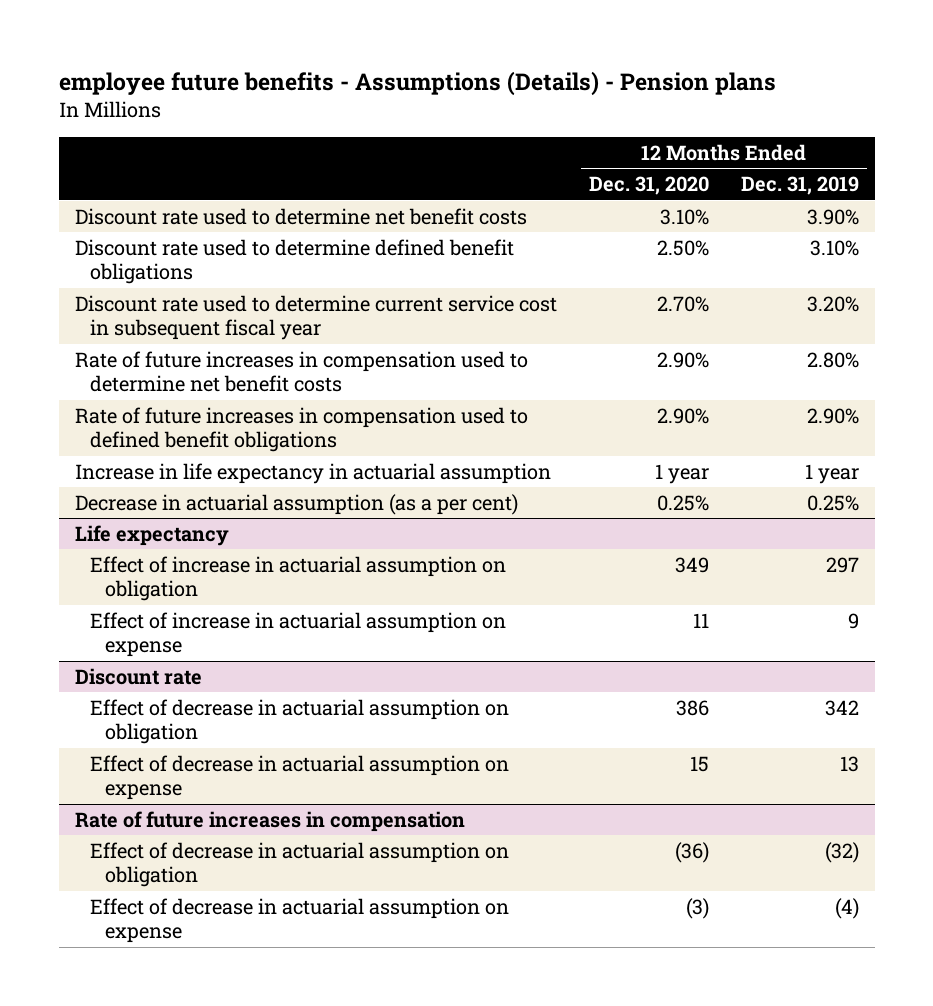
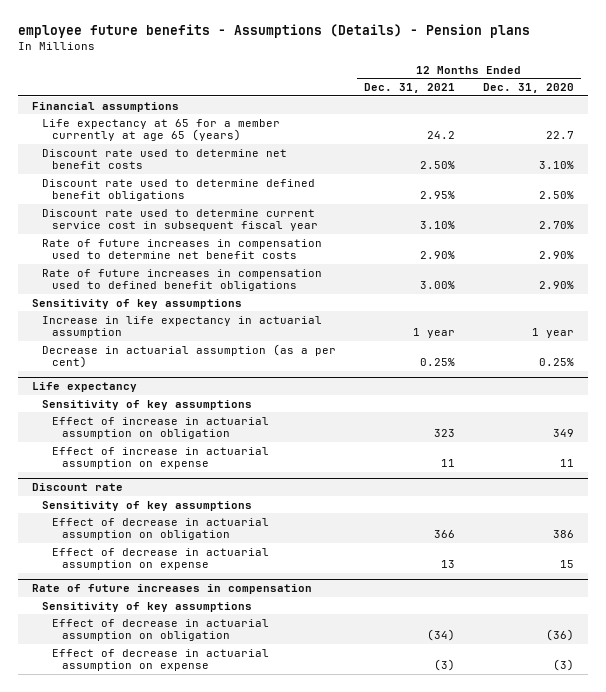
[740,176,859,196] Dec. 31, 2019 -> none
none -> [364,83,456,94] Dec. 31, 2021
none -> [32,101,180,112] Financial assumptions
none -> [42,118,281,142] Life expectancy at 65 for a member currently at age 65 (years)
none -> [32,298,243,309] Sensitivity of key assumptions
none -> [42,399,253,410] Sensitivity of key assumptions
none -> [42,500,253,511] Sensitivity of key assumptions
none -> [42,601,253,612] Sensitivity of key assumptions

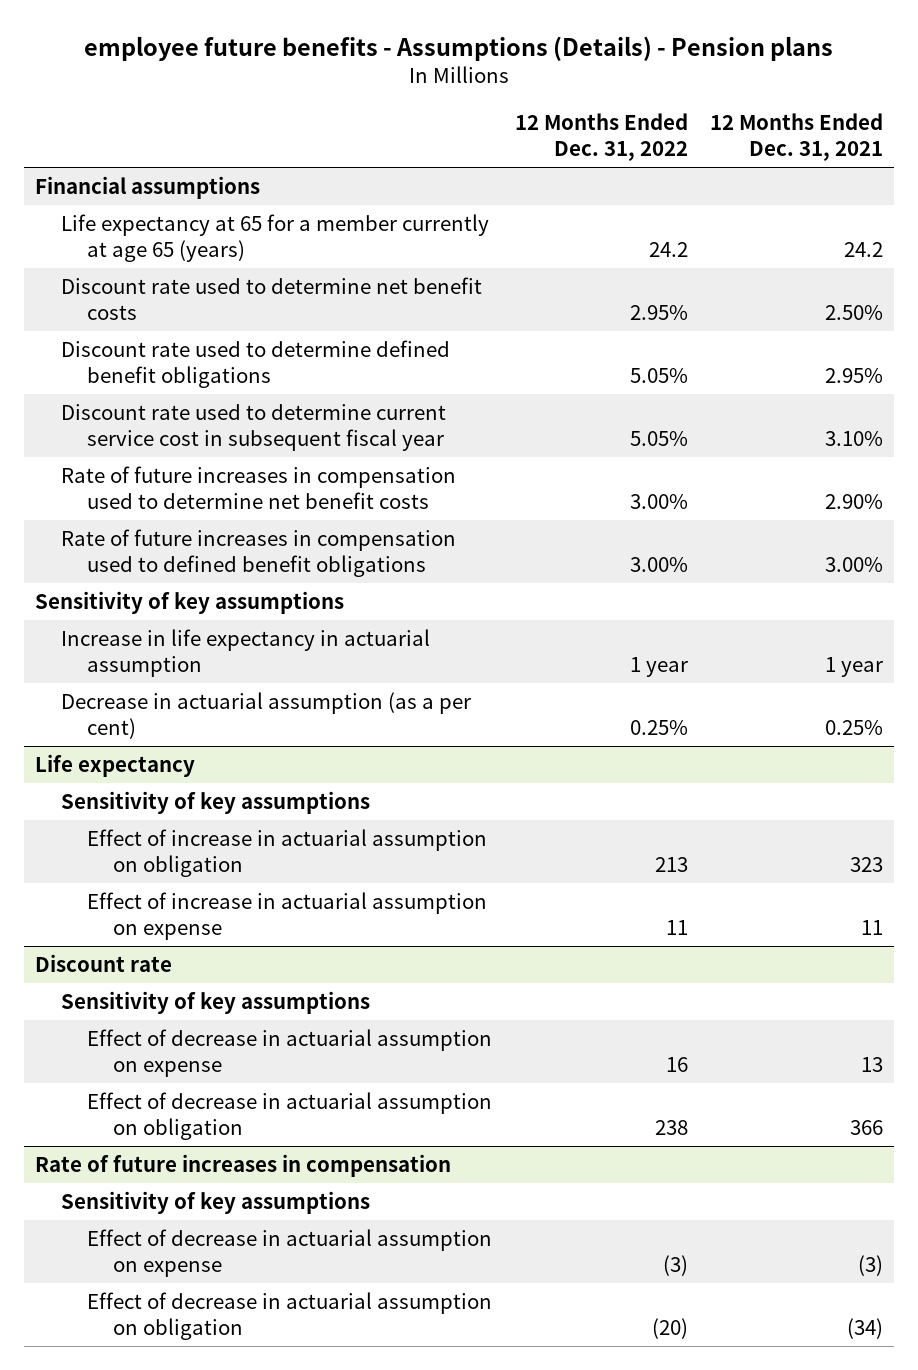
[483,83,575,94] Dec. 31, 2020 -> none
none -> [514,112,688,162] 12 Months Ended Dec. 31, 2022
[51,517,269,541] Effect of decrease in actuarial assumption on obligation -> [87,1091,493,1141] Effect of decrease in actuarial assumption on obligation
[51,618,269,642] Effect of decrease in actuarial assumption on obligation -> [87,1291,493,1341] Effect of decrease in actuarial assumption on obligation

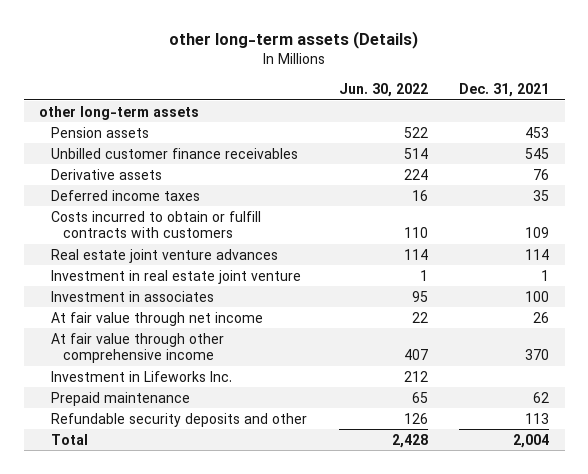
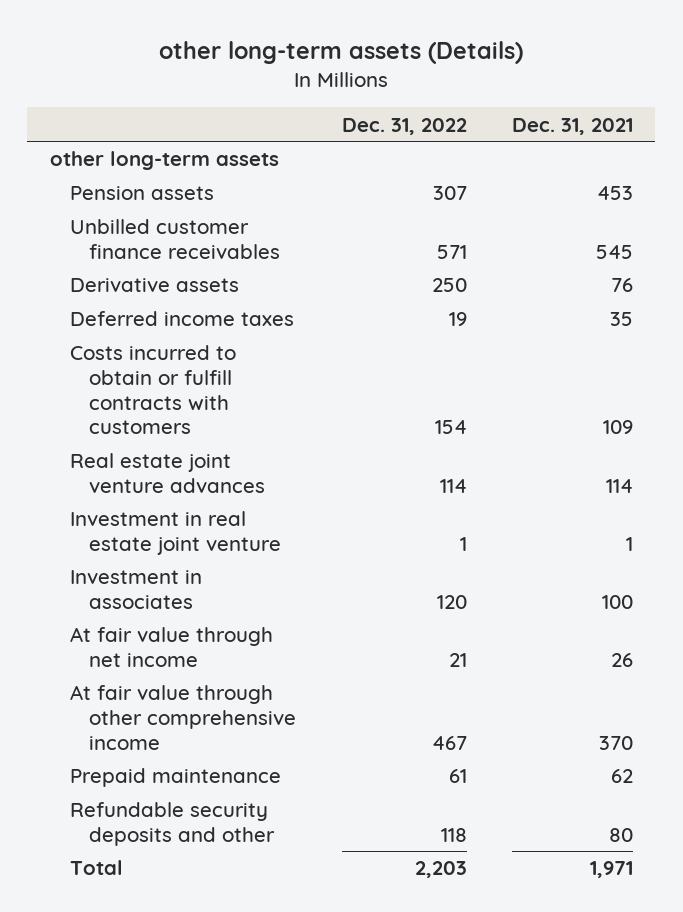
[338,82,428,97] Jun. 30, 2022 -> none
none -> [341,117,467,135] Dec. 31, 2022
[51,370,233,382] Investment in Lifeworks Inc. -> none
[524,412,549,424] 113 -> [608,827,633,842] 80
[512,433,549,448] 2,004 -> [589,861,633,879] 1,971

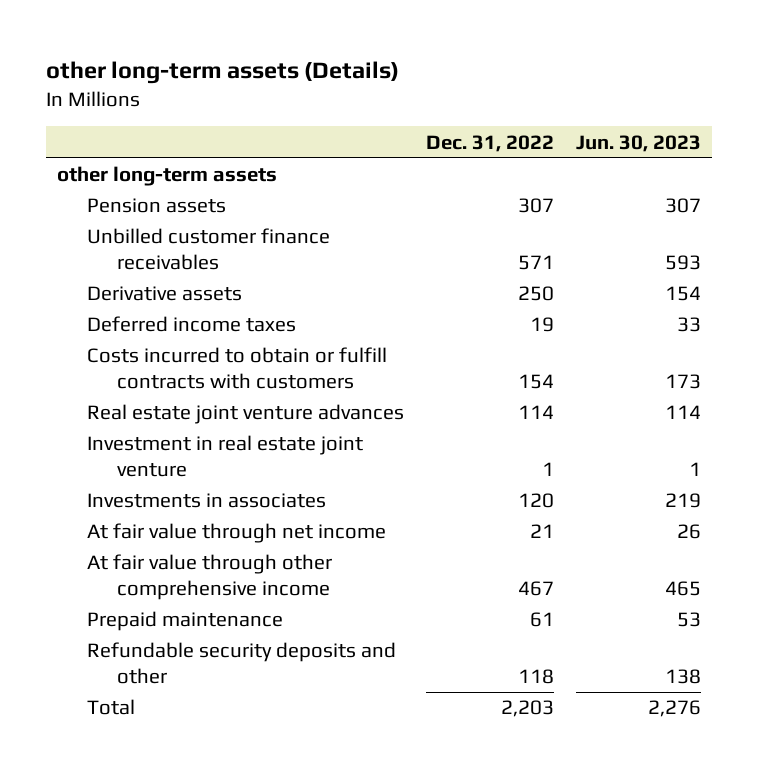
[511,117,633,135] Dec. 31, 2021 -> none
none -> [575,134,701,152] Jun. 30, 2023
[69,570,202,609] Investment in associates -> [87,493,327,509] Investments in associates

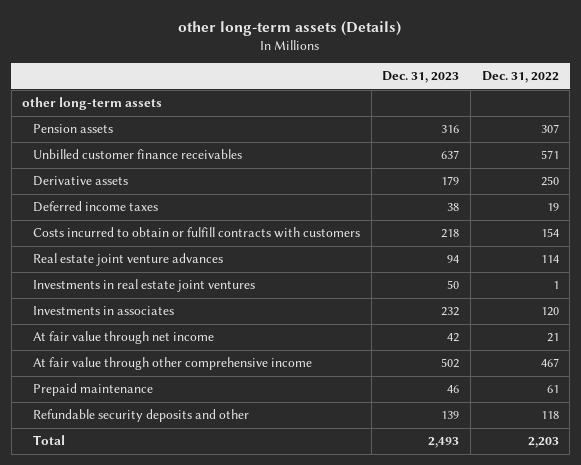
[575,134,701,152] Jun. 30, 2023 -> none
none -> [382,71,460,84] Dec. 31, 2023
[87,435,364,477] Investment in real estate joint venture -> [33,279,256,293] Investments in real estate joint ventures

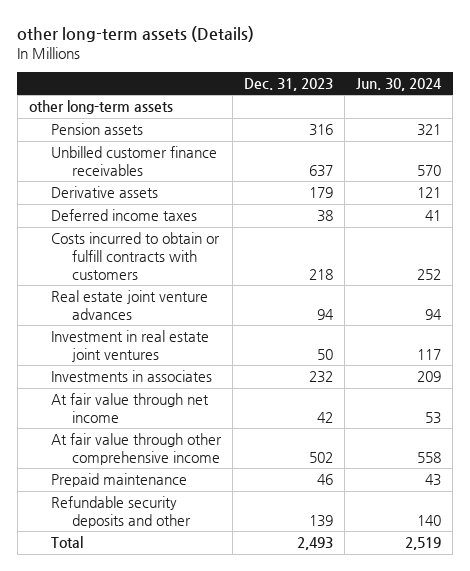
[481,71,559,84] Dec. 31, 2022 -> none
none -> [356,78,443,92] Jun. 30, 2024
[33,279,256,293] Investments in real estate joint ventures -> [50,330,209,363] Investment in real estate joint ventures

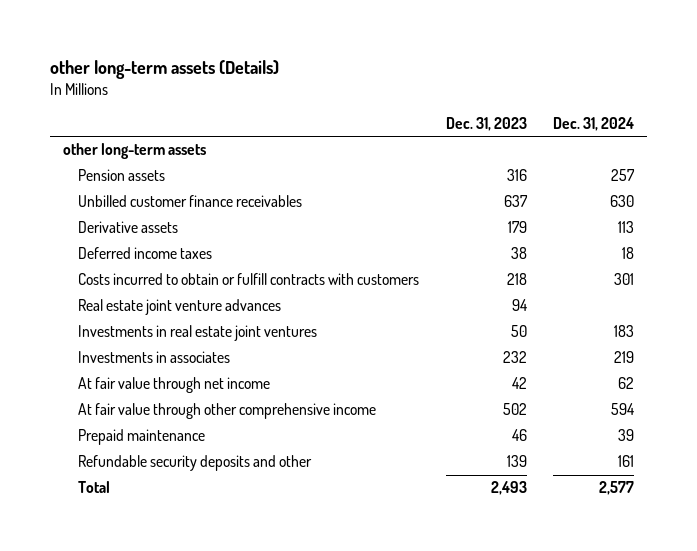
[356,78,443,92] Jun. 30, 2024 -> none
none -> [552,117,634,132] Dec. 31, 2024
[50,330,209,363] Investment in real estate joint ventures -> [78,325,318,342] Investments in real estate joint ventures

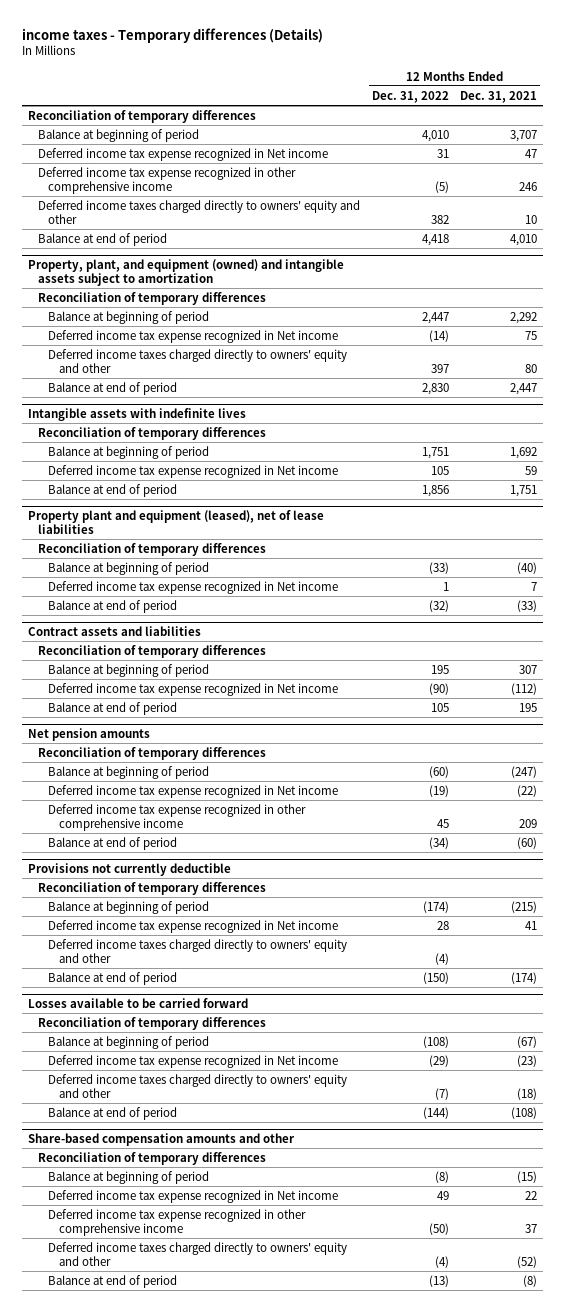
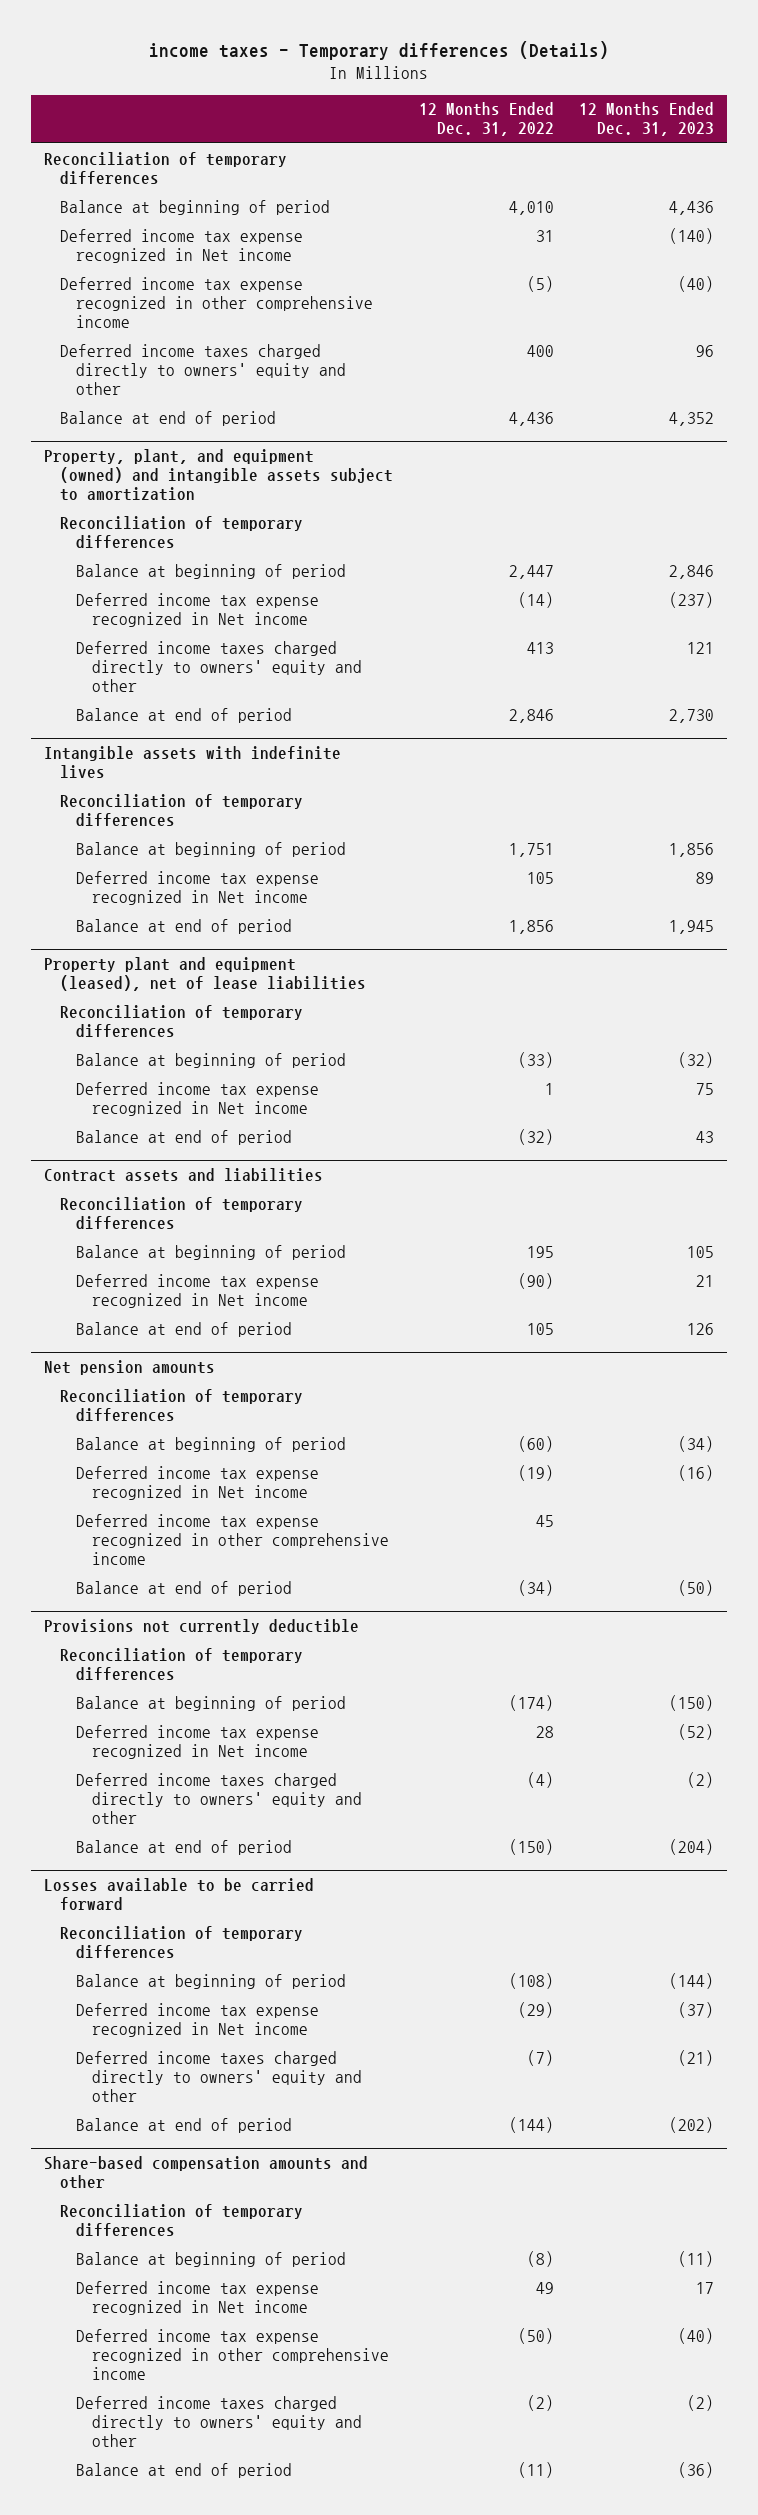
[460,90,538,103] Dec. 31, 2021 -> none
none -> [579,102,715,137] 12 Months Ended Dec. 31, 2023
[430,214,449,224] 382 -> [526,344,554,357] 400
[421,233,449,246] 4,418 -> [508,411,554,426] 4,436
[430,363,449,373] 397 -> [526,641,554,654] 413
[421,382,449,395] 2,830 -> [508,708,554,723] 2,846
[434,1255,449,1268] (4) -> [526,2394,554,2411] (2)
[428,1274,449,1287] (13) -> [517,2461,554,2478] (11)

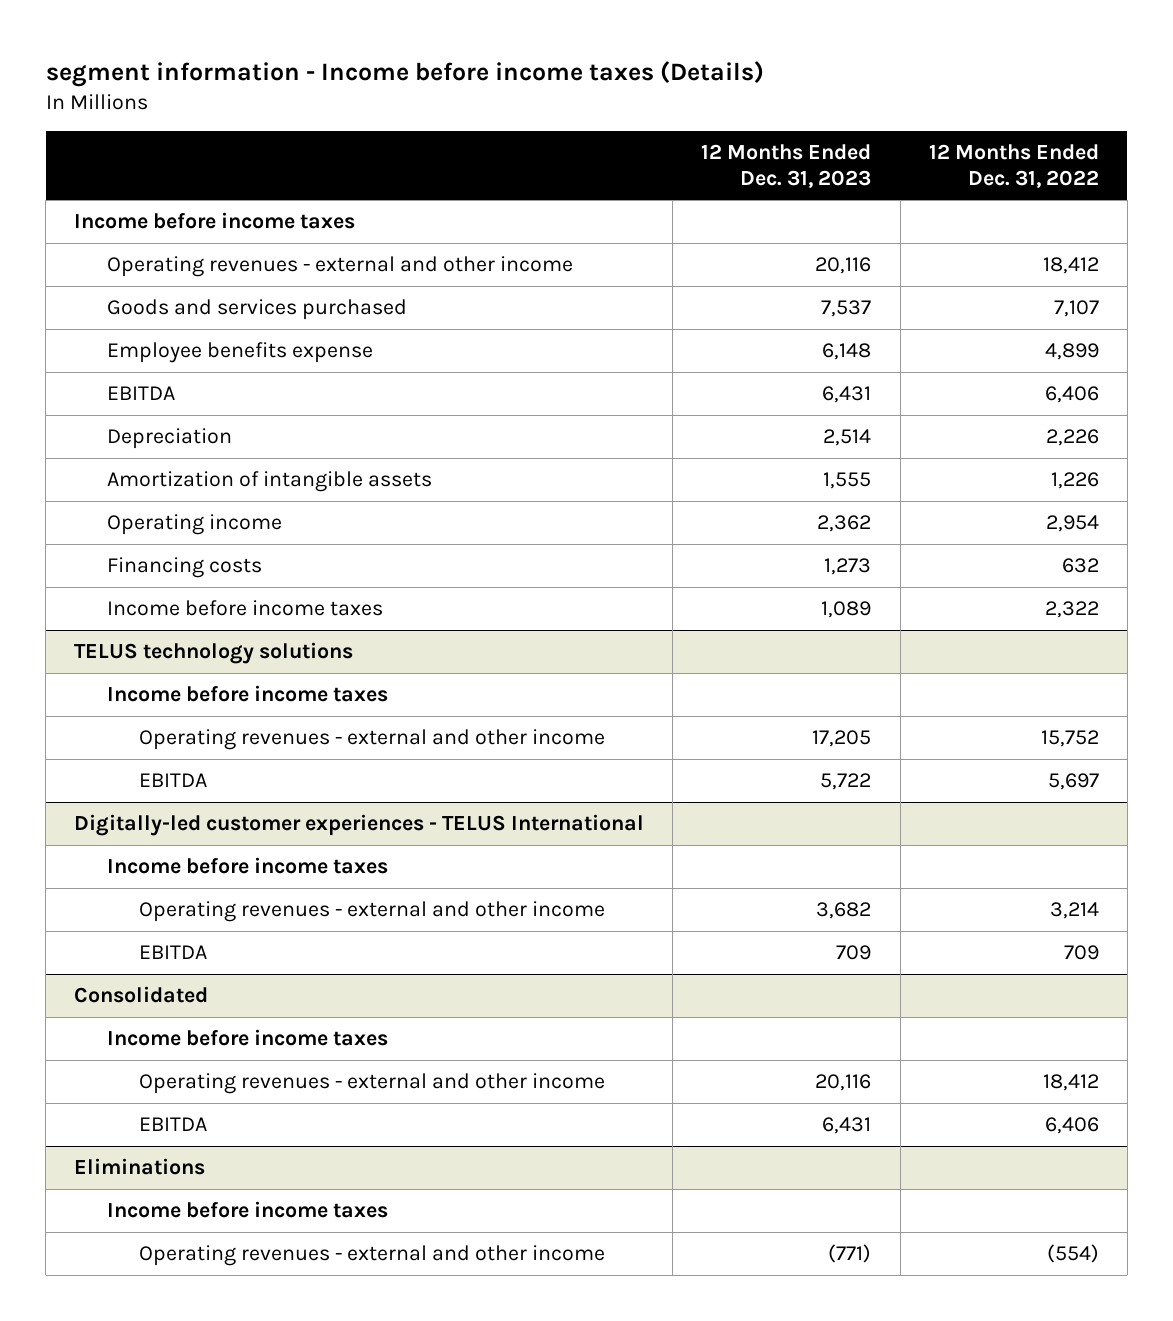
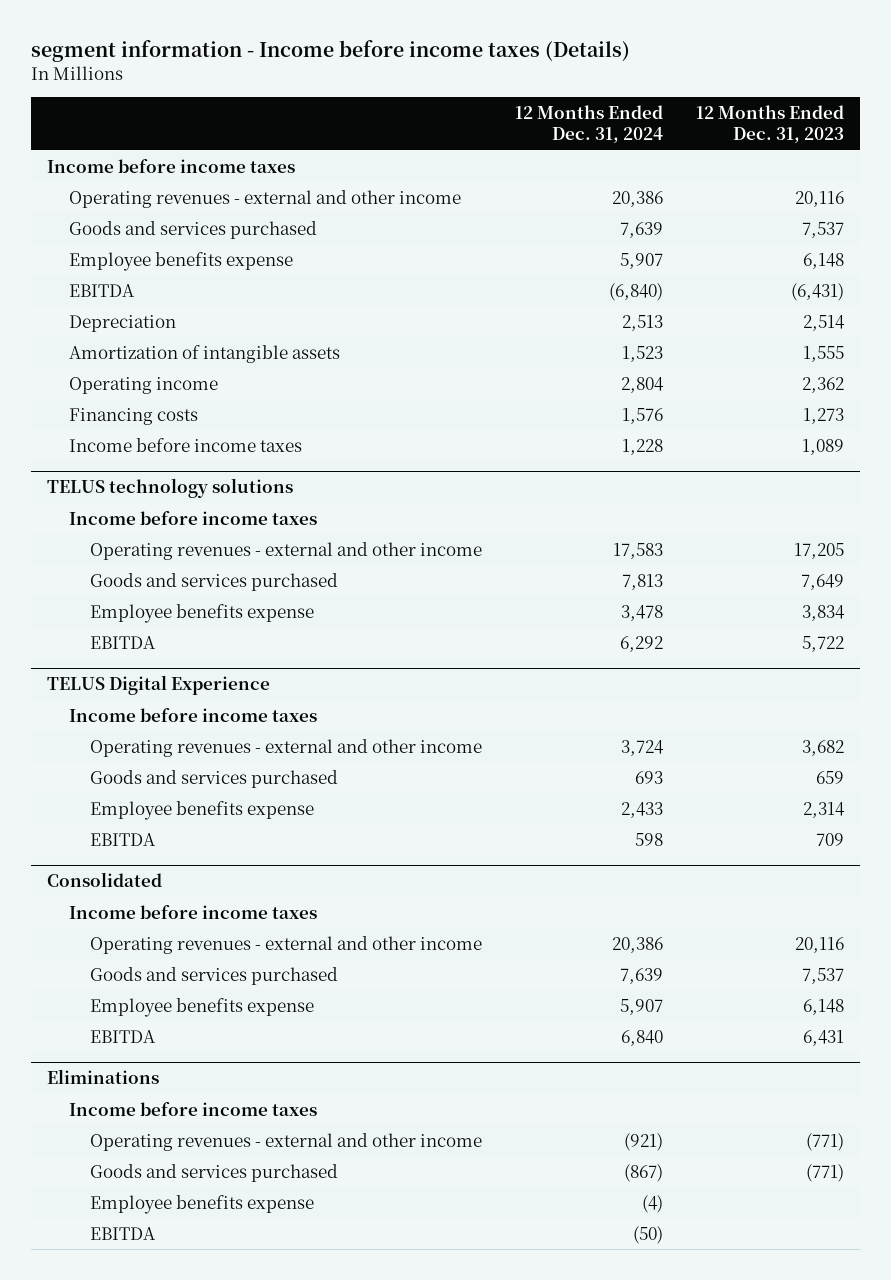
[928,143,1099,188] 12 Months Ended Dec. 31, 2022 -> none
none -> [514,104,663,144] 12 Months Ended Dec. 31, 2024
[822,386,872,404] 6,431 -> [790,282,844,301] (6,431)
none -> [90,572,339,591] Goods and services purchased
none -> [90,603,315,623] Employee benefits expense
[74,814,645,837] Digitally-led customer experiences - TELUS International -> none
none -> [47,675,271,696] TELUS Digital Experience
none -> [90,769,339,788] Goods and services purchased
none -> [90,800,315,820] Employee benefits expense
none -> [90,966,339,985] Goods and services purchased
none -> [90,997,315,1017] Employee benefits expense
none -> [90,1163,339,1182] Goods and services purchased
none -> [90,1194,315,1214] Employee benefits expense
none -> [90,1226,157,1240] EBITDA

